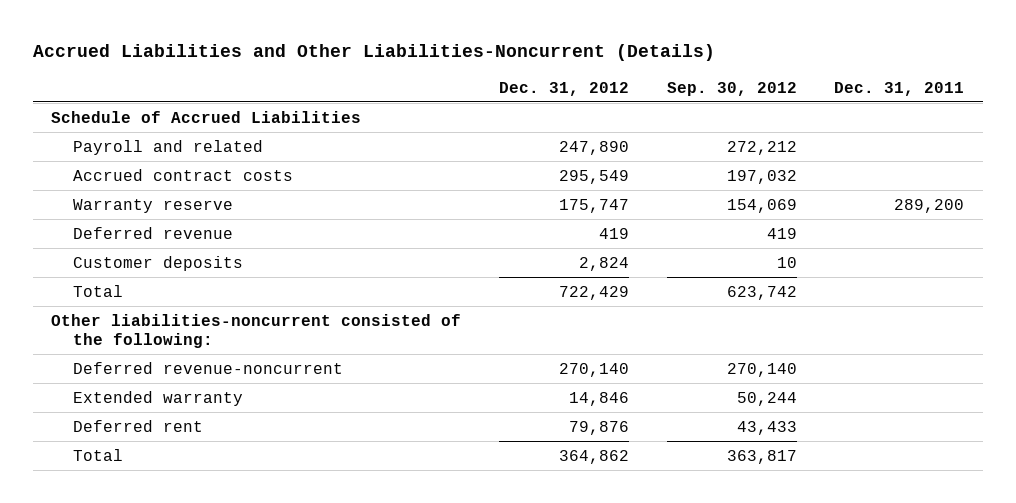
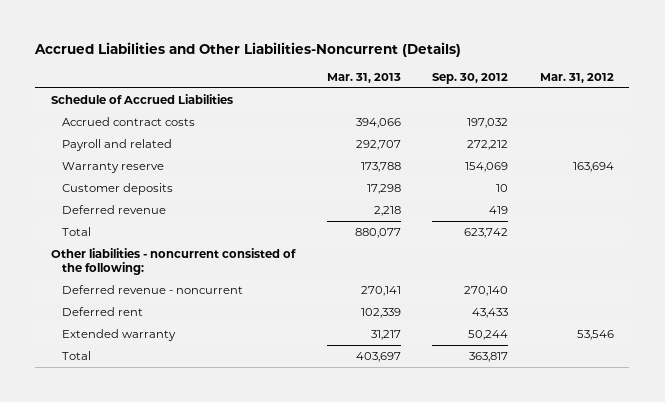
[499,81,630,96] Dec. 31, 2012 -> none
[834,81,965,96] Dec. 31, 2011 -> none
none -> [326,72,401,83] Mar. 31, 2013
none -> [539,72,614,83] Mar. 31, 2012
[73,139,264,155] Payroll and related -> [61,139,172,152] Payroll and related
[73,226,234,239] Deferred revenue -> [61,205,166,215] Deferred revenue
[51,313,462,349] Other liabilities-noncurrent consisted of the following: -> [51,248,297,276] Other liabilities - noncurrent consisted of the following:
[73,361,344,374] Deferred revenue-noncurrent -> [61,285,243,295] Deferred revenue - noncurrent
[73,390,244,406] Extended warranty -> [61,329,176,342] Extended warranty

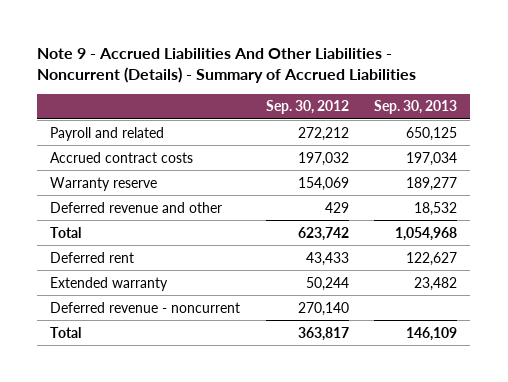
[34,41,462,57] Accrued Liabilities and Other Liabilities-Noncurrent (Details) -> [37,47,417,83] Note 9 - Accrued Liabilities And Other Liabilities - Noncurrent (Details) - Summary of Accrued Liabilities
[326,72,401,83] Mar. 31, 2013 -> none
[539,72,614,83] Mar. 31, 2012 -> none
none -> [374,100,458,115] Sep. 30, 2013
[51,94,234,105] Schedule of Accrued Liabilities -> none
[61,117,195,127] Accrued contract costs -> [50,151,194,163] Accrued contract costs
[61,183,173,196] Customer deposits -> none
[61,205,166,215] Deferred revenue -> [50,201,223,213] Deferred revenue and other
[489,206,509,215] 419 -> [324,201,349,213] 429
[51,248,297,276] Other liabilities - noncurrent consisted of the following: -> none
[61,285,243,295] Deferred revenue - noncurrent -> [50,301,241,313] Deferred revenue - noncurrent

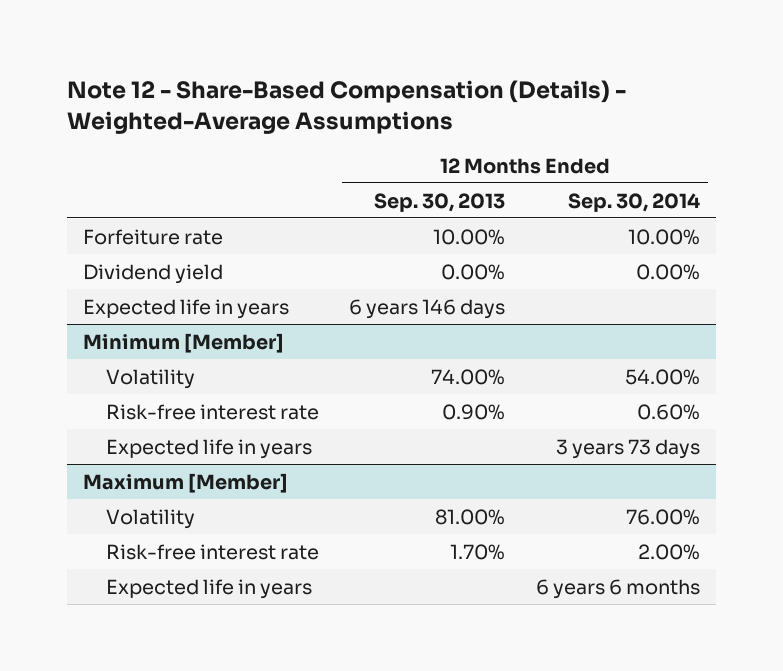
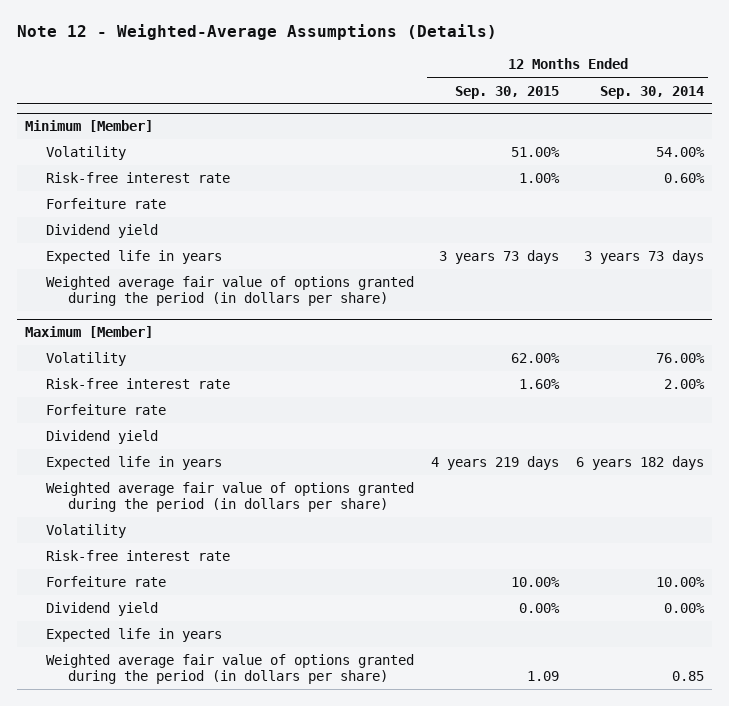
[67,79,627,134] Note 12 - Share-Based Compensation (Details) - Weighted-Average Assumptions -> [16,24,497,41] Note 12 - Weighted-Average Assumptions (Details)
[374,192,506,212] Sep. 30, 2013 -> none
none -> [455,85,560,99] Sep. 30, 2015
[82,228,223,245] Forfeiture rate -> none
[82,263,223,284] Dividend yield -> none
[82,298,289,319] Expected life in years -> none
none -> [46,198,167,210] Forfeiture rate
none -> [46,224,159,239] Dividend yield
none -> [46,276,415,307] Weighted average fair value of options granted during the period (in dollars per share)
none -> [46,404,167,416] Forfeiture rate
none -> [46,430,159,445] Dividend yield
[536,578,701,599] 6 years 6 months -> [576,456,705,471] 6 years 182 days
none -> [46,482,415,513] Weighted average fair value of options granted during the period (in dollars per share)
none -> [46,524,127,539] Volatility
none -> [46,550,231,562] Risk-free interest rate
none -> [46,576,167,588] Forfeiture rate
none -> [46,602,159,617] Dividend yield
none -> [46,628,223,643] Expected life in years
none -> [46,654,415,685] Weighted average fair value of options granted during the period (in dollars per share)

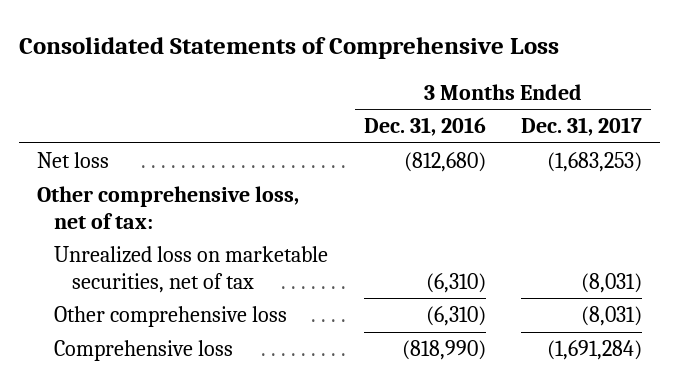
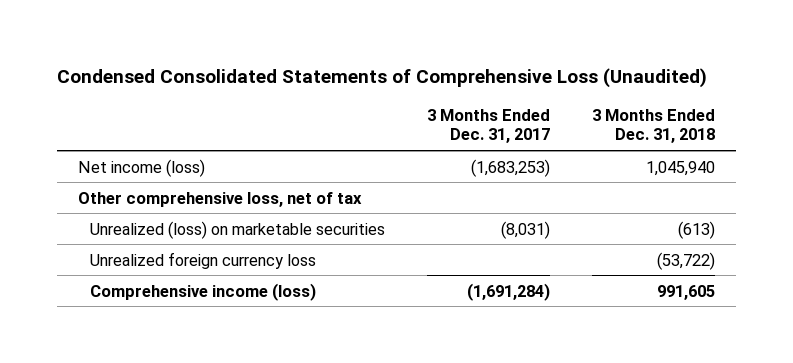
[19,36,560,59] Consolidated Statements of Comprehensive Loss -> [56,67,707,88] Condensed Consolidated Statements of Comprehensive Loss (Unaudited)
[363,117,486,137] Dec. 31, 2016 -> none
none -> [592,108,716,144] 3 Months Ended Dec. 31, 2018
[54,306,288,328] Other comprehensive loss -> none
[37,152,110,169] Net loss -> [77,158,205,177] Net income (loss)
[37,186,300,229] Other comprehensive loss, net of tax: -> [77,191,362,207] Other comprehensive loss, net of tax
[54,246,329,293] Unrealized loss on marketable securities, net of tax -> [89,220,385,239] Unrealized (loss) on marketable securities
none -> [89,251,316,269] Unrealized foreign currency loss
[54,340,234,362] Comprehensive loss -> [89,282,316,301] Comprehensive income (loss)

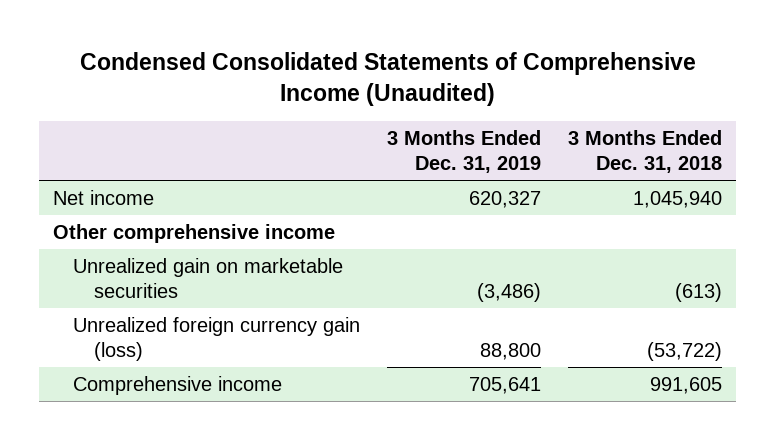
[56,67,707,88] Condensed Consolidated Statements of Comprehensive Loss (Unaudited) -> [79,52,696,107] Condensed Consolidated Statements of Comprehensive Income (Unaudited)
[426,108,550,144] 3 Months Ended Dec. 31, 2017 -> none
none -> [387,130,542,173] 3 Months Ended Dec. 31, 2019
[77,158,205,177] Net income (loss) -> [52,190,154,206] Net income
[77,191,362,207] Other comprehensive loss, net of tax -> [52,224,335,244] Other comprehensive income
[89,220,385,239] Unrealized (loss) on marketable securities -> [73,258,344,298] Unrealized gain on marketable securities
[89,251,316,269] Unrealized foreign currency loss -> [73,317,361,361] Unrealized foreign currency gain (loss)
[89,282,316,301] Comprehensive income (loss) -> [73,376,283,396] Comprehensive income

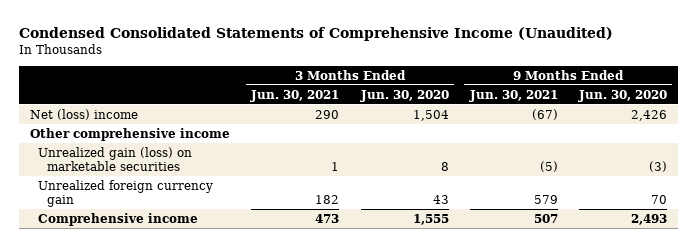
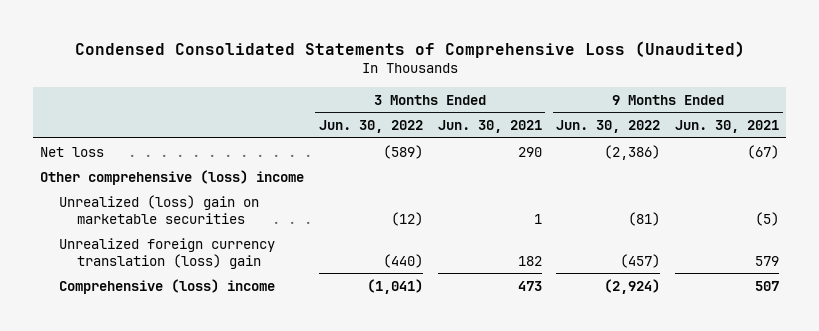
[19,26,614,41] Condensed Consolidated Statements of Comprehensive Income (Unaudited) -> [74,40,745,58] Condensed Consolidated Statements of Comprehensive Loss (Unaudited)
[359,89,449,102] Jun. 30, 2020 -> none
[578,89,668,102] Jun. 30, 2020 -> none
none -> [319,120,424,134] Jun. 30, 2022
none -> [556,120,661,134] Jun. 30, 2022
[29,108,138,120] Net (loss) income -> [40,146,105,157] Net loss
[29,127,230,141] Other comprehensive income -> [40,169,305,185] Other comprehensive (loss) income
[38,146,193,172] Unrealized gain (loss) on marketable securities -> [58,194,259,224] Unrealized (loss) gain on marketable securities
[38,179,214,208] Unrealized foreign currency gain -> [58,237,275,269] Unrealized foreign currency translation (loss) gain
[38,212,199,226] Comprehensive income -> [58,278,275,294] Comprehensive (loss) income

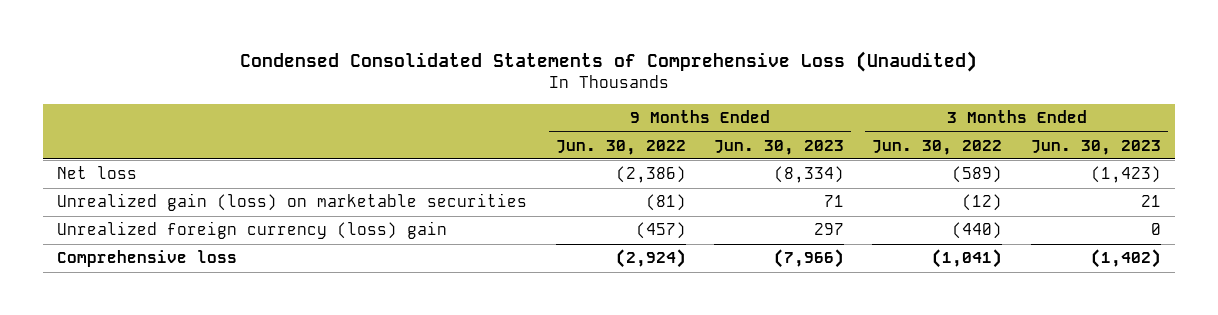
[437,120,542,134] Jun. 30, 2021 -> none
[675,120,780,134] Jun. 30, 2021 -> none
none -> [714,139,845,155] Jun. 30, 2023
none -> [1030,139,1161,155] Jun. 30, 2023
[40,169,305,185] Other comprehensive (loss) income -> none
[58,194,259,224] Unrealized (loss) gain on marketable securities -> [57,193,528,212] Unrealized gain (loss) on marketable securities
[58,237,275,269] Unrealized foreign currency translation (loss) gain -> [57,221,448,240] Unrealized foreign currency (loss) gain
[58,278,275,294] Comprehensive (loss) income -> [57,250,238,268] Comprehensive loss

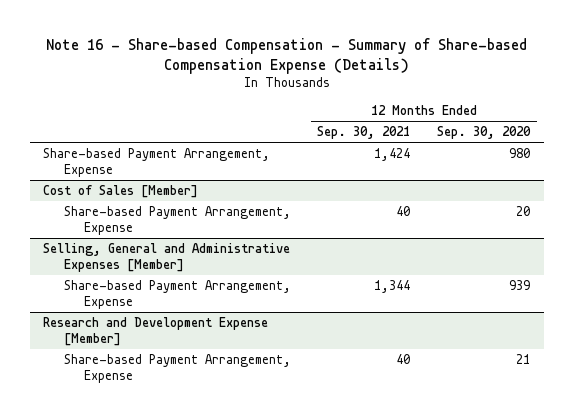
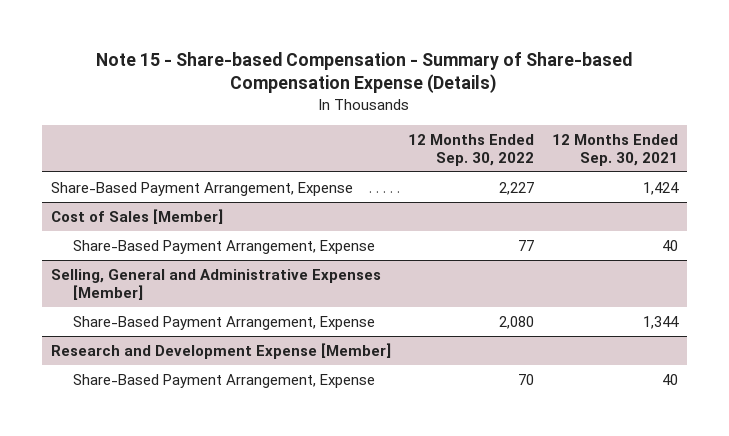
[45,38,527,75] Note 16 - Share-based Compensation - Summary of Share-based Compensation Expense (Details) -> [96,51,633,94] Note 15 - Share-based Compensation - Summary of Share-based Compensation Expense (Details)
[437,126,532,140] Sep. 30, 2020 -> none
none -> [408,133,535,166] 12 Months Ended Sep. 30, 2022
[43,147,271,177] Share-based Payment Arrangement, Expense -> [50,182,353,197] Share-Based Payment Arrangement, Expense
[63,205,291,235] Share-based Payment Arrangement, Expense -> [72,240,375,255] Share-Based Payment Arrangement, Expense
[63,279,291,309] Share-based Payment Arrangement, Expense -> [72,316,375,331] Share-Based Payment Arrangement, Expense
[63,353,291,383] Share-based Payment Arrangement, Expense -> [72,374,375,389] Share-Based Payment Arrangement, Expense

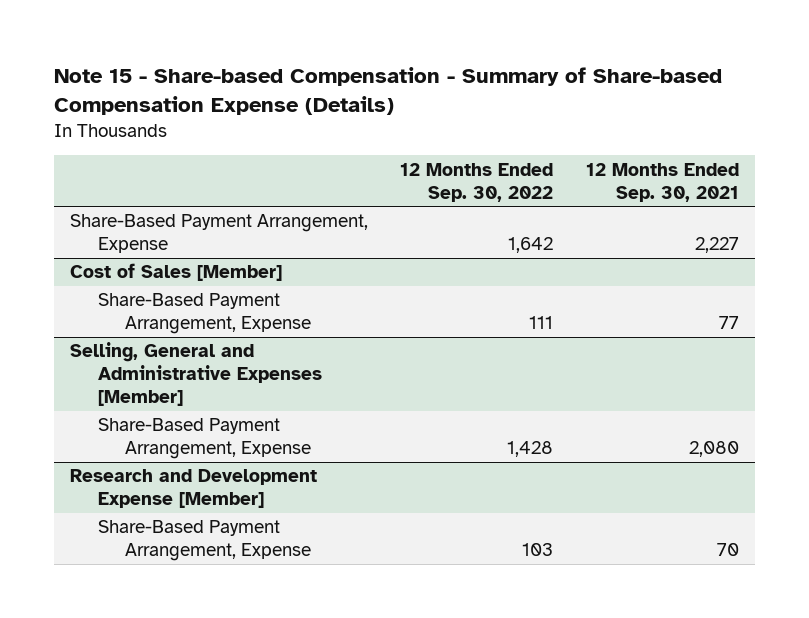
[499,182,535,196] 2,227 -> [508,237,554,254] 1,642
[643,182,680,196] 1,424 -> [694,237,739,254] 2,227
[518,240,535,252] 77 -> [529,316,554,330] 111
[662,240,679,252] 40 -> [718,316,739,330] 77
[499,316,535,330] 2,080 -> [507,441,554,458] 1,428
[643,316,680,330] 1,344 -> [688,441,739,458] 2,080
[518,374,535,386] 70 -> [522,543,554,557] 103
[662,374,679,386] 40 -> [716,543,739,557] 70

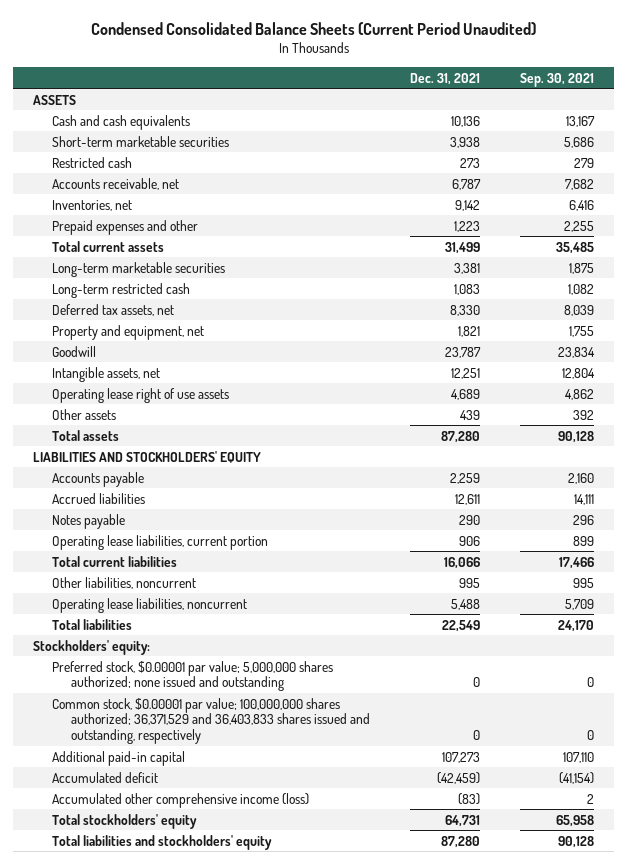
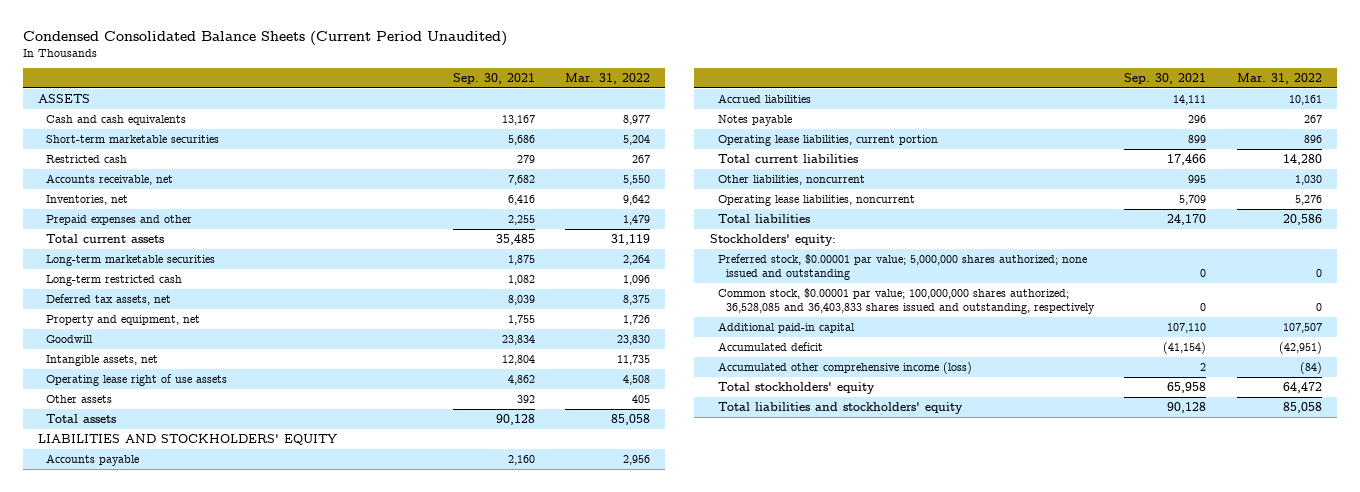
[409,72,480,85] Dec. 31, 2021 -> none
none -> [565,73,651,85] Mar. 31, 2022
[52,697,371,745] Common stock, $0.00001 par value; 100,000,000 shares authorized; 36,371,529 and 36,403,833 shares issued and outstanding, respectively -> [717,287,1095,314] Common stock, $0.00001 par value; 100,000,000 shares authorized; 36,528,085 and 36,403,833 shares issued and outstanding, respectively

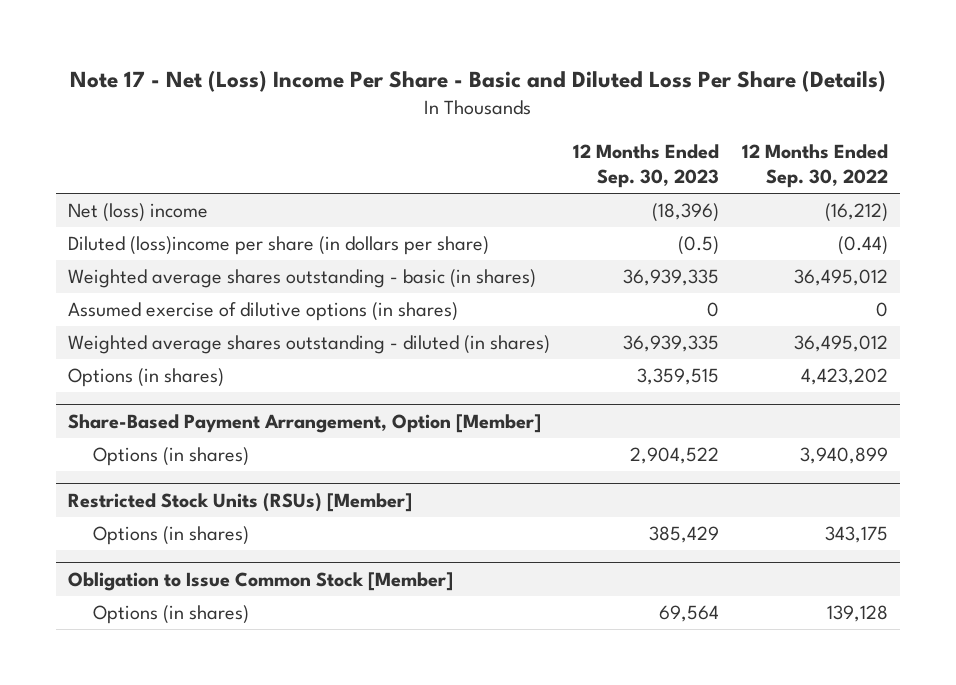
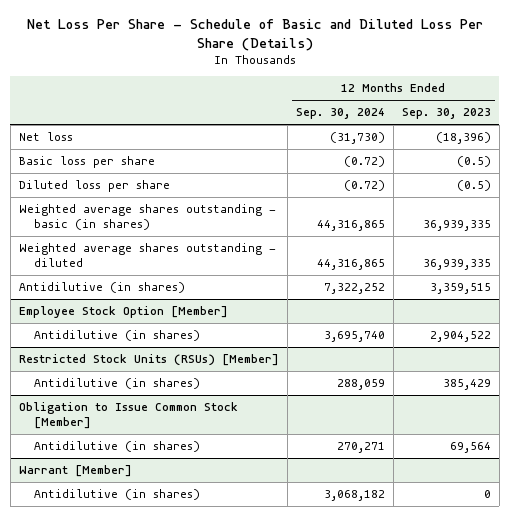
[70,70,887,93] Note 17 - Net (Loss) Income Per Share - Basic and Diluted Loss Per Share (Details) -> [26,19,483,51] Net Loss Per Share - Schedule of Basic and Diluted Loss Per Share (Details)
[742,143,889,189] 12 Months Ended Sep. 30, 2022 -> none
none -> [295,108,385,120] Sep. 30, 2024
[67,203,208,223] Net (loss) income -> [18,132,73,142] Net loss
none -> [18,156,155,169] Basic loss per share
[67,236,489,256] Diluted (loss)income per share (in dollars per share) -> [18,180,170,193] Diluted loss per share
[67,302,458,322] Assumed exercise of dilutive options (in shares) -> none
[67,335,550,355] Weighted average shares outstanding - diluted (in shares) -> [18,243,276,267] Weighted average shares outstanding - diluted
[67,368,224,388] Options (in shares) -> [18,282,185,294] Antidilutive (in shares)
[67,414,541,434] Share-Based Payment Arrangement, Option [Member] -> [18,306,228,319] Employee Stock Option [Member]
[92,447,249,467] Options (in shares) -> [33,330,200,342] Antidilutive (in shares)
[92,526,249,546] Options (in shares) -> [33,378,200,390] Antidilutive (in shares)
[92,605,249,625] Options (in shares) -> [33,441,200,453] Antidilutive (in shares)
none -> [18,465,132,478] Warrant [Member]
none -> [33,489,200,501] Antidilutive (in shares)

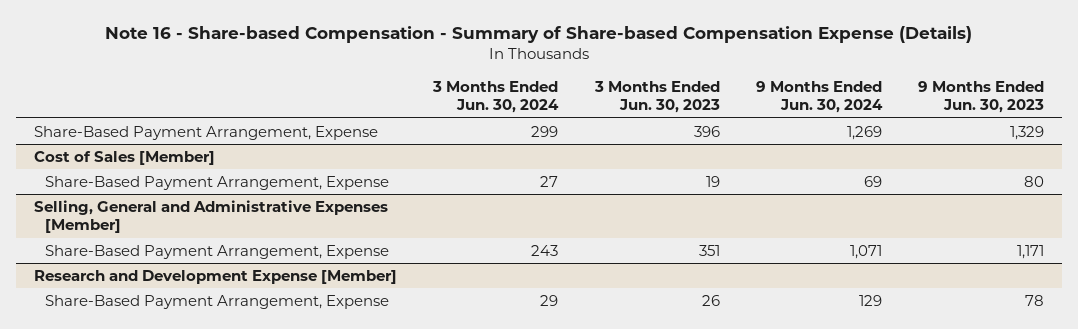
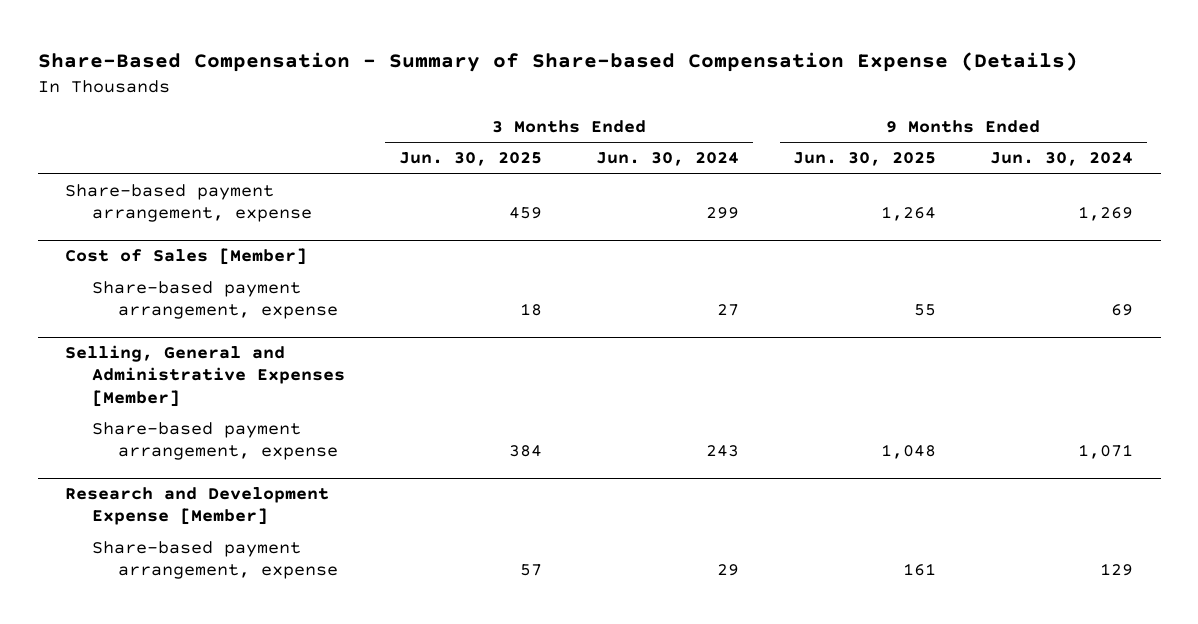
[105,26,973,44] Note 16 - Share-based Compensation - Summary of Share-based Compensation Expense (Details) -> [37,51,1078,72] Share-Based Compensation - Summary of Share-based Compensation Expense (Details)
[593,80,720,114] 3 Months Ended Jun. 30, 2023 -> none
[918,80,1045,114] 9 Months Ended Jun. 30, 2023 -> none
none -> [398,152,542,167] Jun. 30, 2025
none -> [793,152,937,167] Jun. 30, 2025
[34,125,379,140] Share-Based Payment Arrangement, Expense -> [64,184,312,223] Share-based payment arrangement, expense
[44,175,389,190] Share-Based Payment Arrangement, Expense -> [91,281,339,320] Share-based payment arrangement, expense
[44,244,389,259] Share-Based Payment Arrangement, Expense -> [91,422,339,461] Share-based payment arrangement, expense
[44,294,389,309] Share-Based Payment Arrangement, Expense -> [91,541,339,580] Share-based payment arrangement, expense

